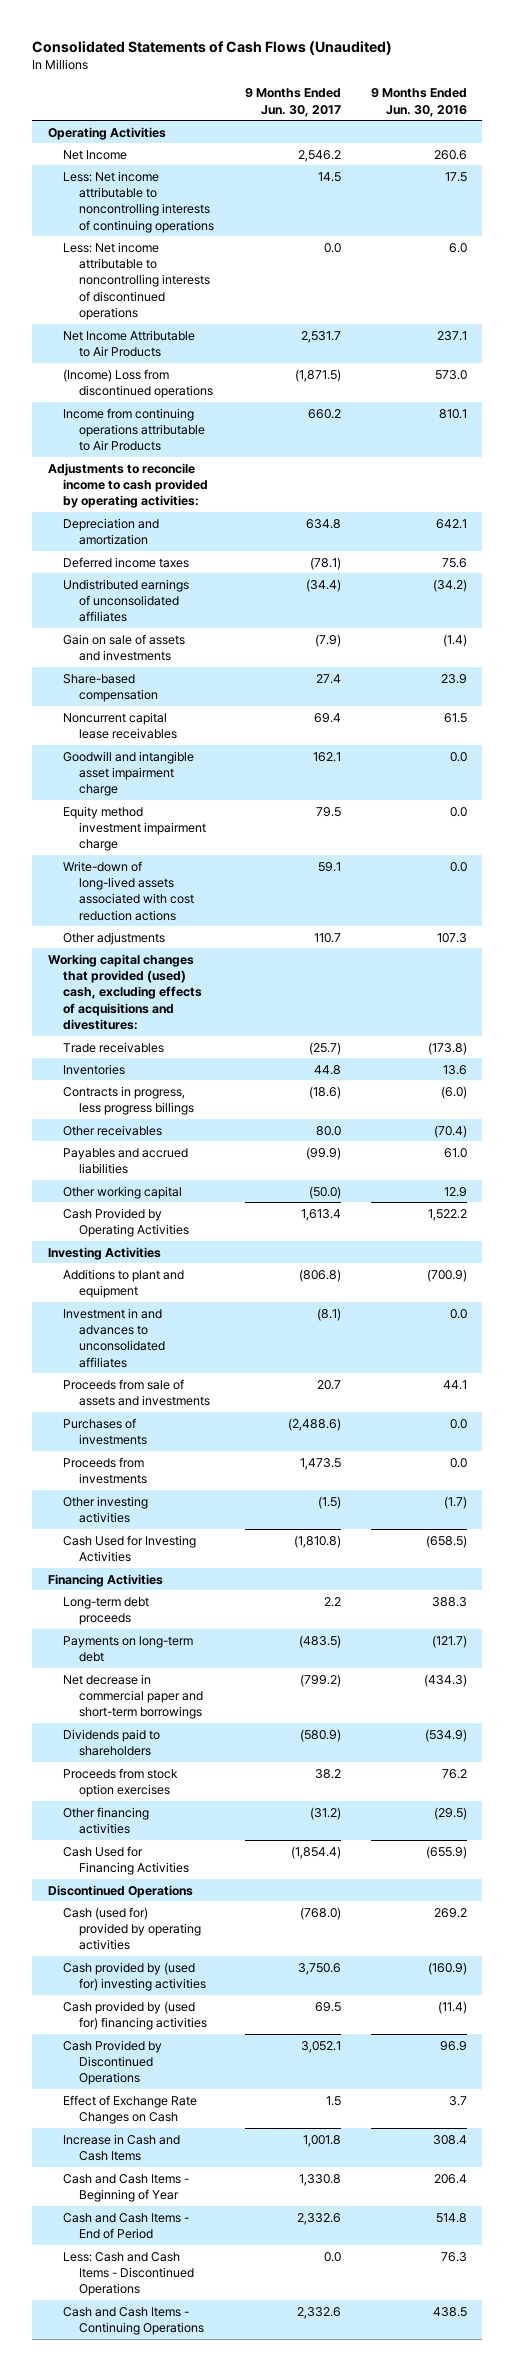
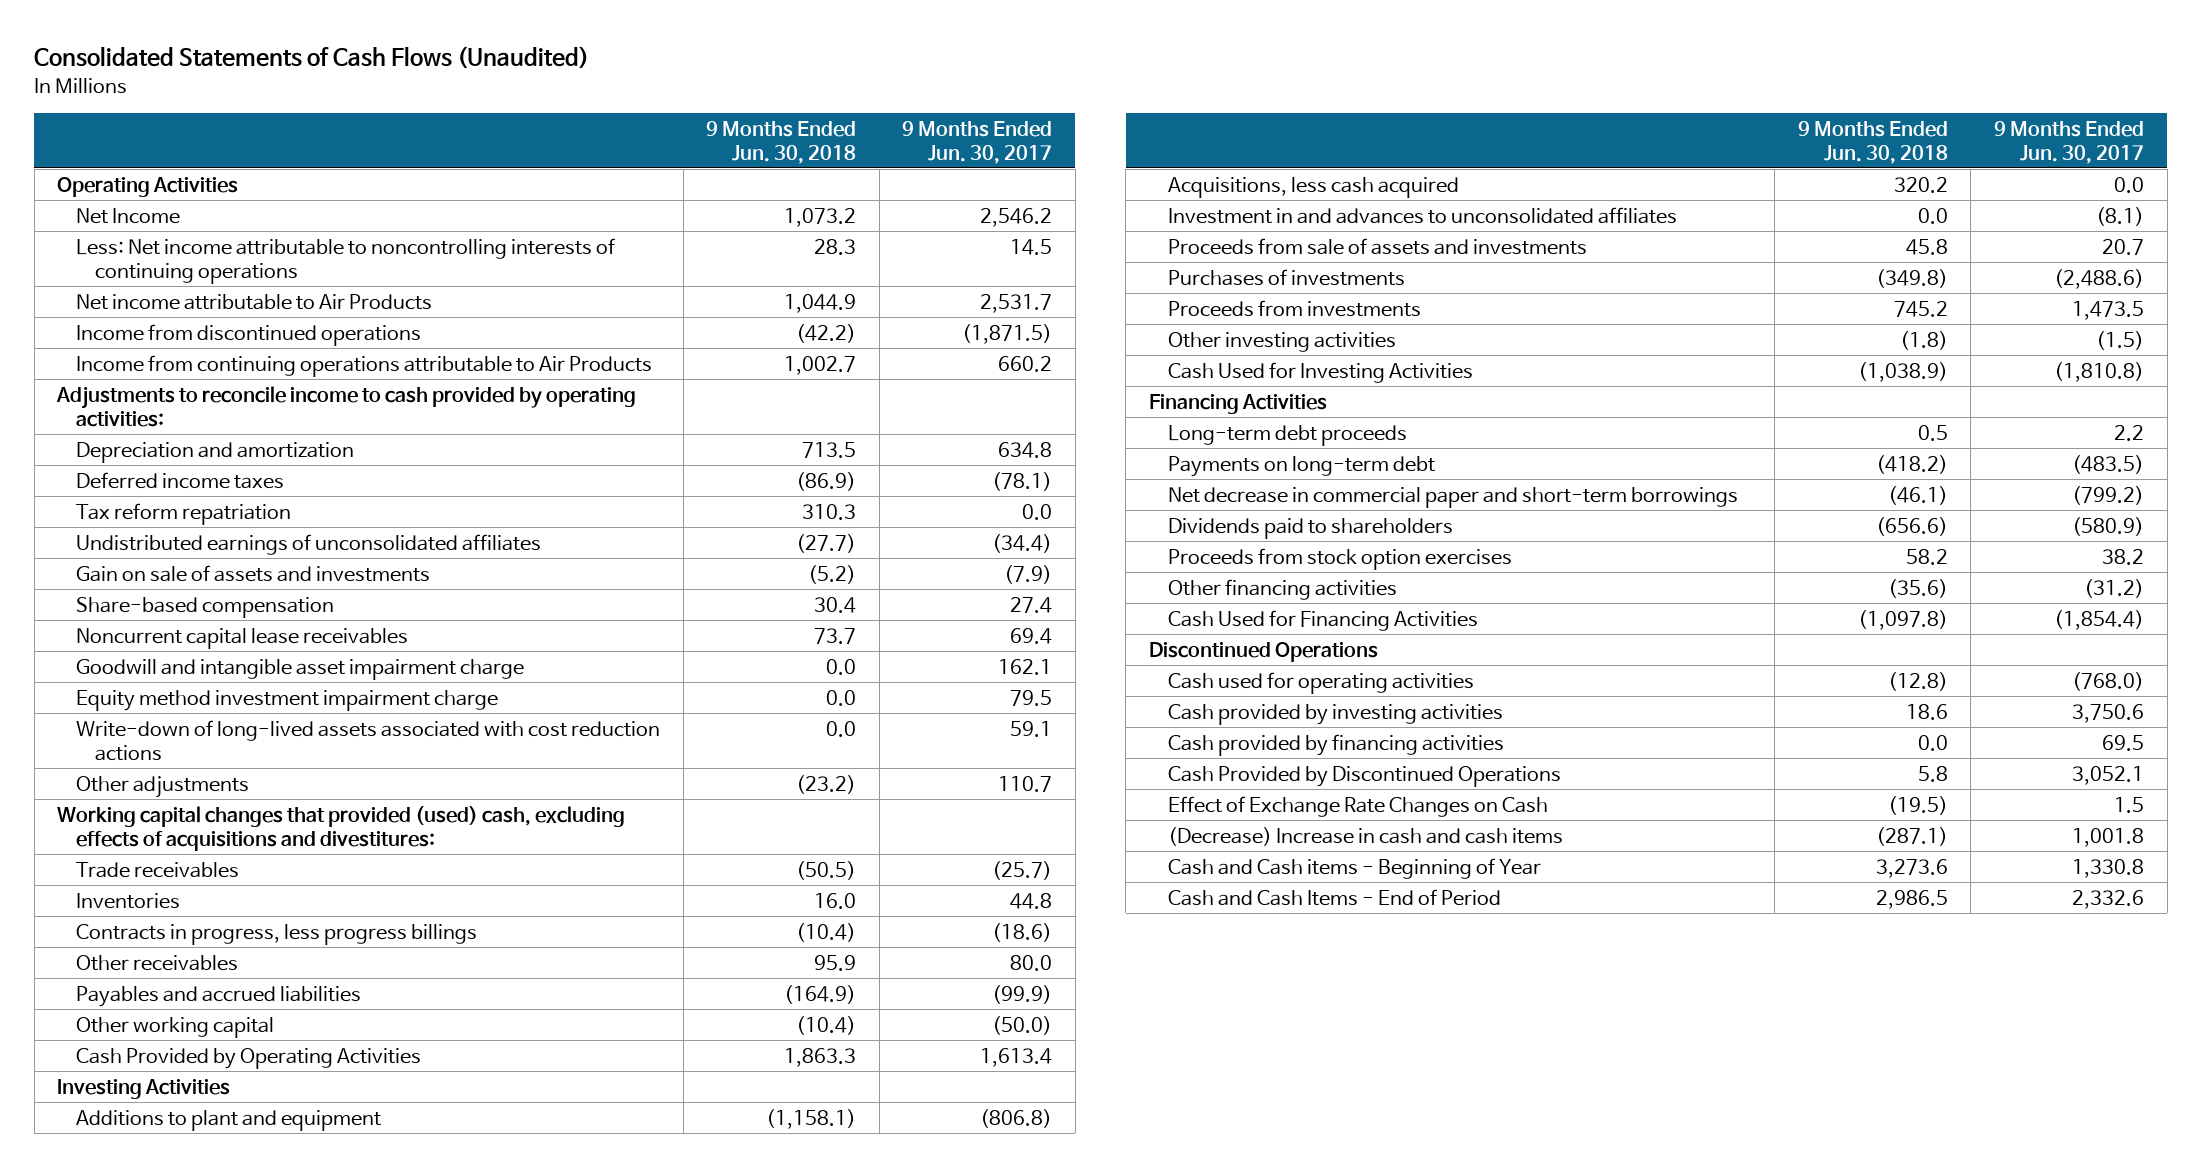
[370,88,467,117] 9 Months Ended Jun. 30, 2016 -> none
none -> [706,120,857,164] 9 Months Ended Jun. 30, 2018
[63,241,211,320] Less: Net income attributable to noncontrolling interests of discontinued operations -> none
[63,329,196,357] Net Income Attributable to Air Products -> [76,293,433,310] Net income attributable to Air Products
[63,368,214,398] (Income) Loss from discontinued operations -> [76,323,422,346] Income from discontinued operations
none -> [76,502,292,525] Tax reform repatriation
none -> [1167,176,1459,198] Acquisitions, less cash acquired
[63,1906,202,1951] Cash (used for) provided by operating activities -> [1167,671,1474,694] Cash used for operating activities
[63,1961,207,1991] Cash provided by (used for) investing activities -> [1167,703,1503,725] Cash provided by investing activities
[63,2000,208,2030] Cash provided by (used for) financing activities -> [1167,733,1504,756] Cash provided by financing activities
[63,2133,181,2161] Increase in Cash and Cash Items -> [1167,826,1563,846] (Decrease) Increase in cash and cash items
[63,2173,190,2202] Cash and Cash Items - Beginning of Year -> [1167,857,1541,879] Cash and Cash items - Beginning of Year
[63,2251,195,2297] Less: Cash and Cash Items - Discontinued Operations -> none
[63,2306,205,2335] Cash and Cash Items - Continuing Operations -> none

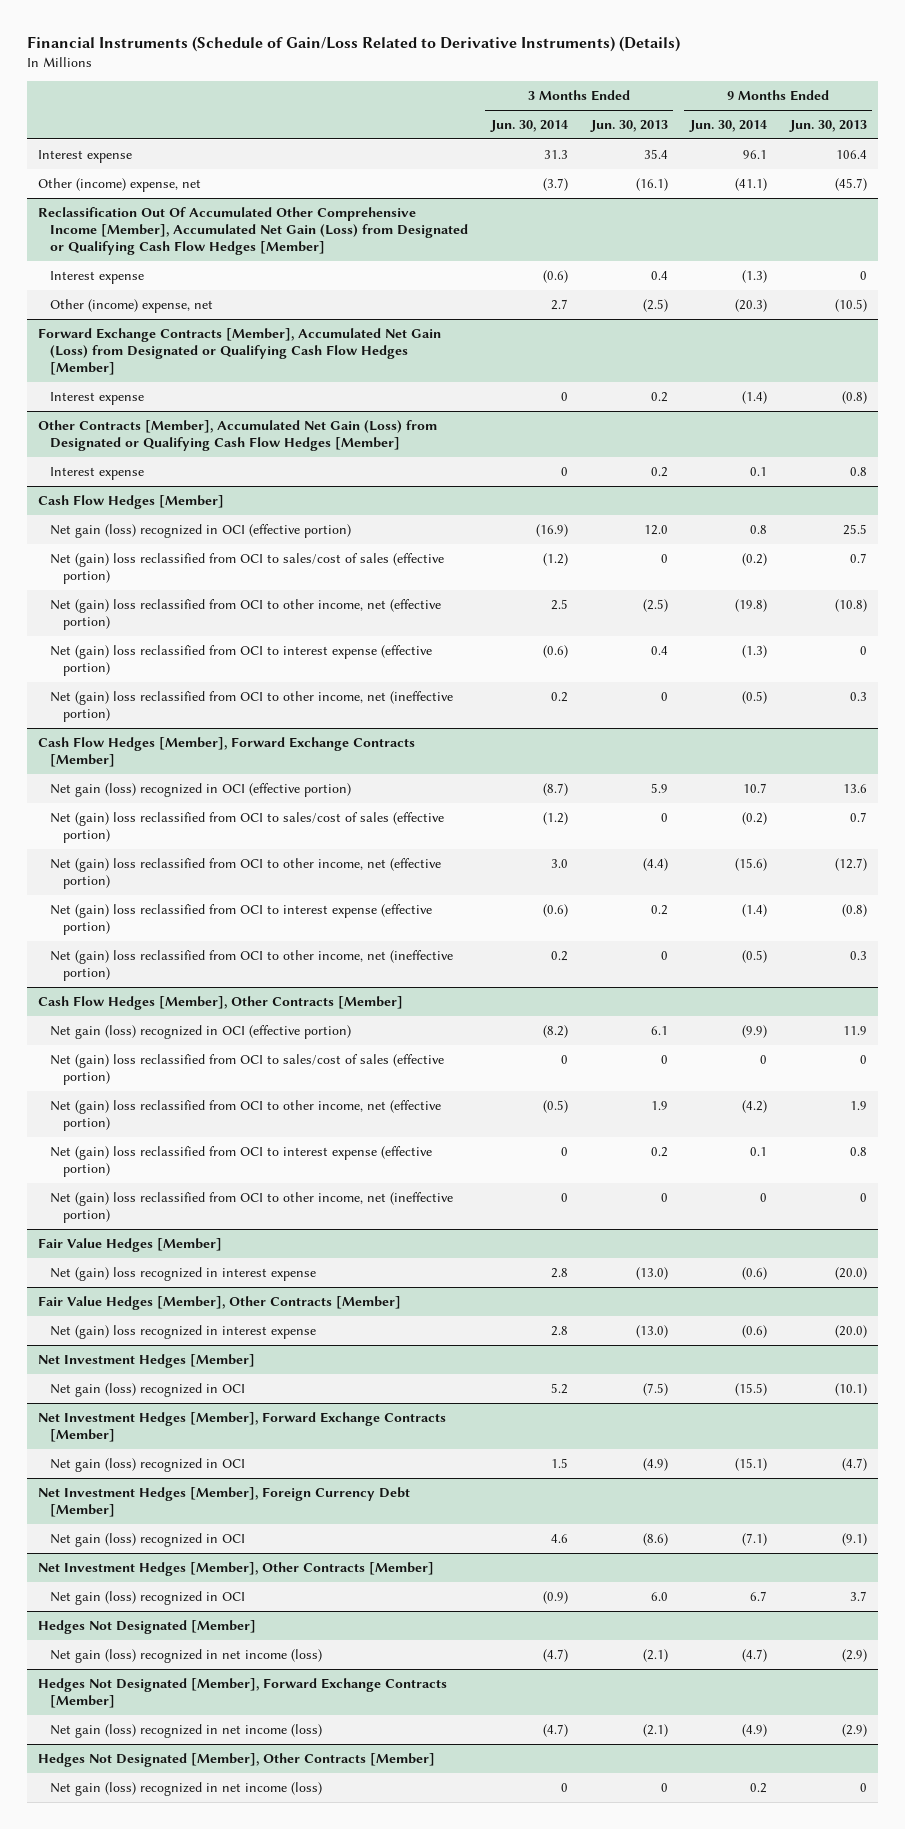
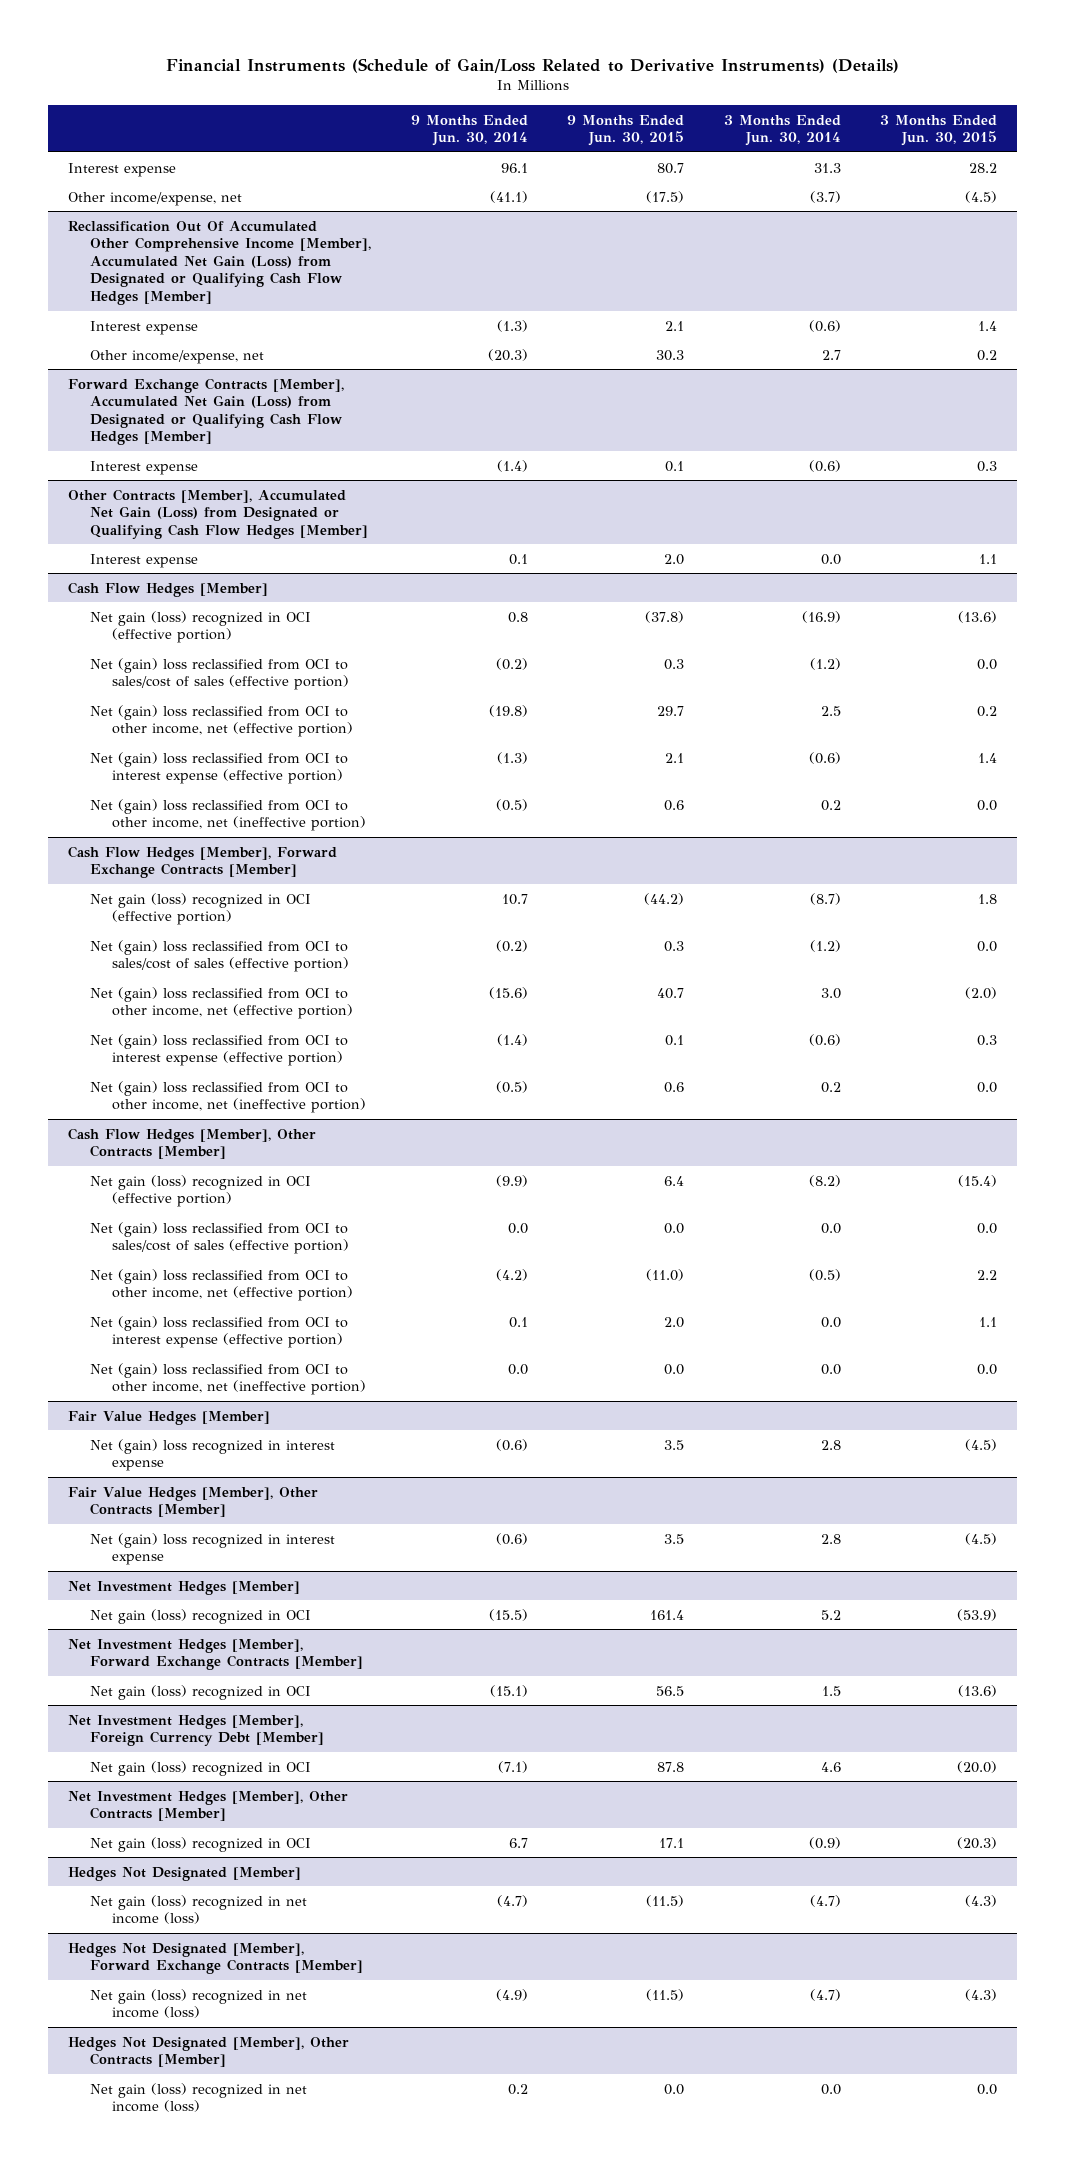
[589,119,668,132] Jun. 30, 2013 -> none
[788,119,867,132] Jun. 30, 2013 -> none
none -> [567,114,685,147] 9 Months Ended Jun. 30, 2015
none -> [880,114,998,147] 3 Months Ended Jun. 30, 2015
[37,177,201,192] Other (income) expense, net -> [67,191,242,206] Other income/expense, net
[50,298,214,313] Other (income) expense, net -> [89,349,264,364] Other income/expense, net
[561,391,569,401] 0 -> [808,459,841,472] (0.6)
[561,466,569,476] 0 -> [820,553,841,565] 0.0
[561,1054,569,1064] 0 -> [820,1222,841,1234] 0.0
[760,1054,768,1064] 0 -> [507,1222,528,1234] 0.0
[561,1146,569,1156] 0 -> [820,1316,841,1328] 0.0
[561,1192,569,1202] 0 -> [820,1363,841,1375] 0.0
[760,1192,768,1202] 0 -> [507,1363,528,1375] 0.0
[561,1782,569,1792] 0 -> [820,2083,841,2095] 0.0

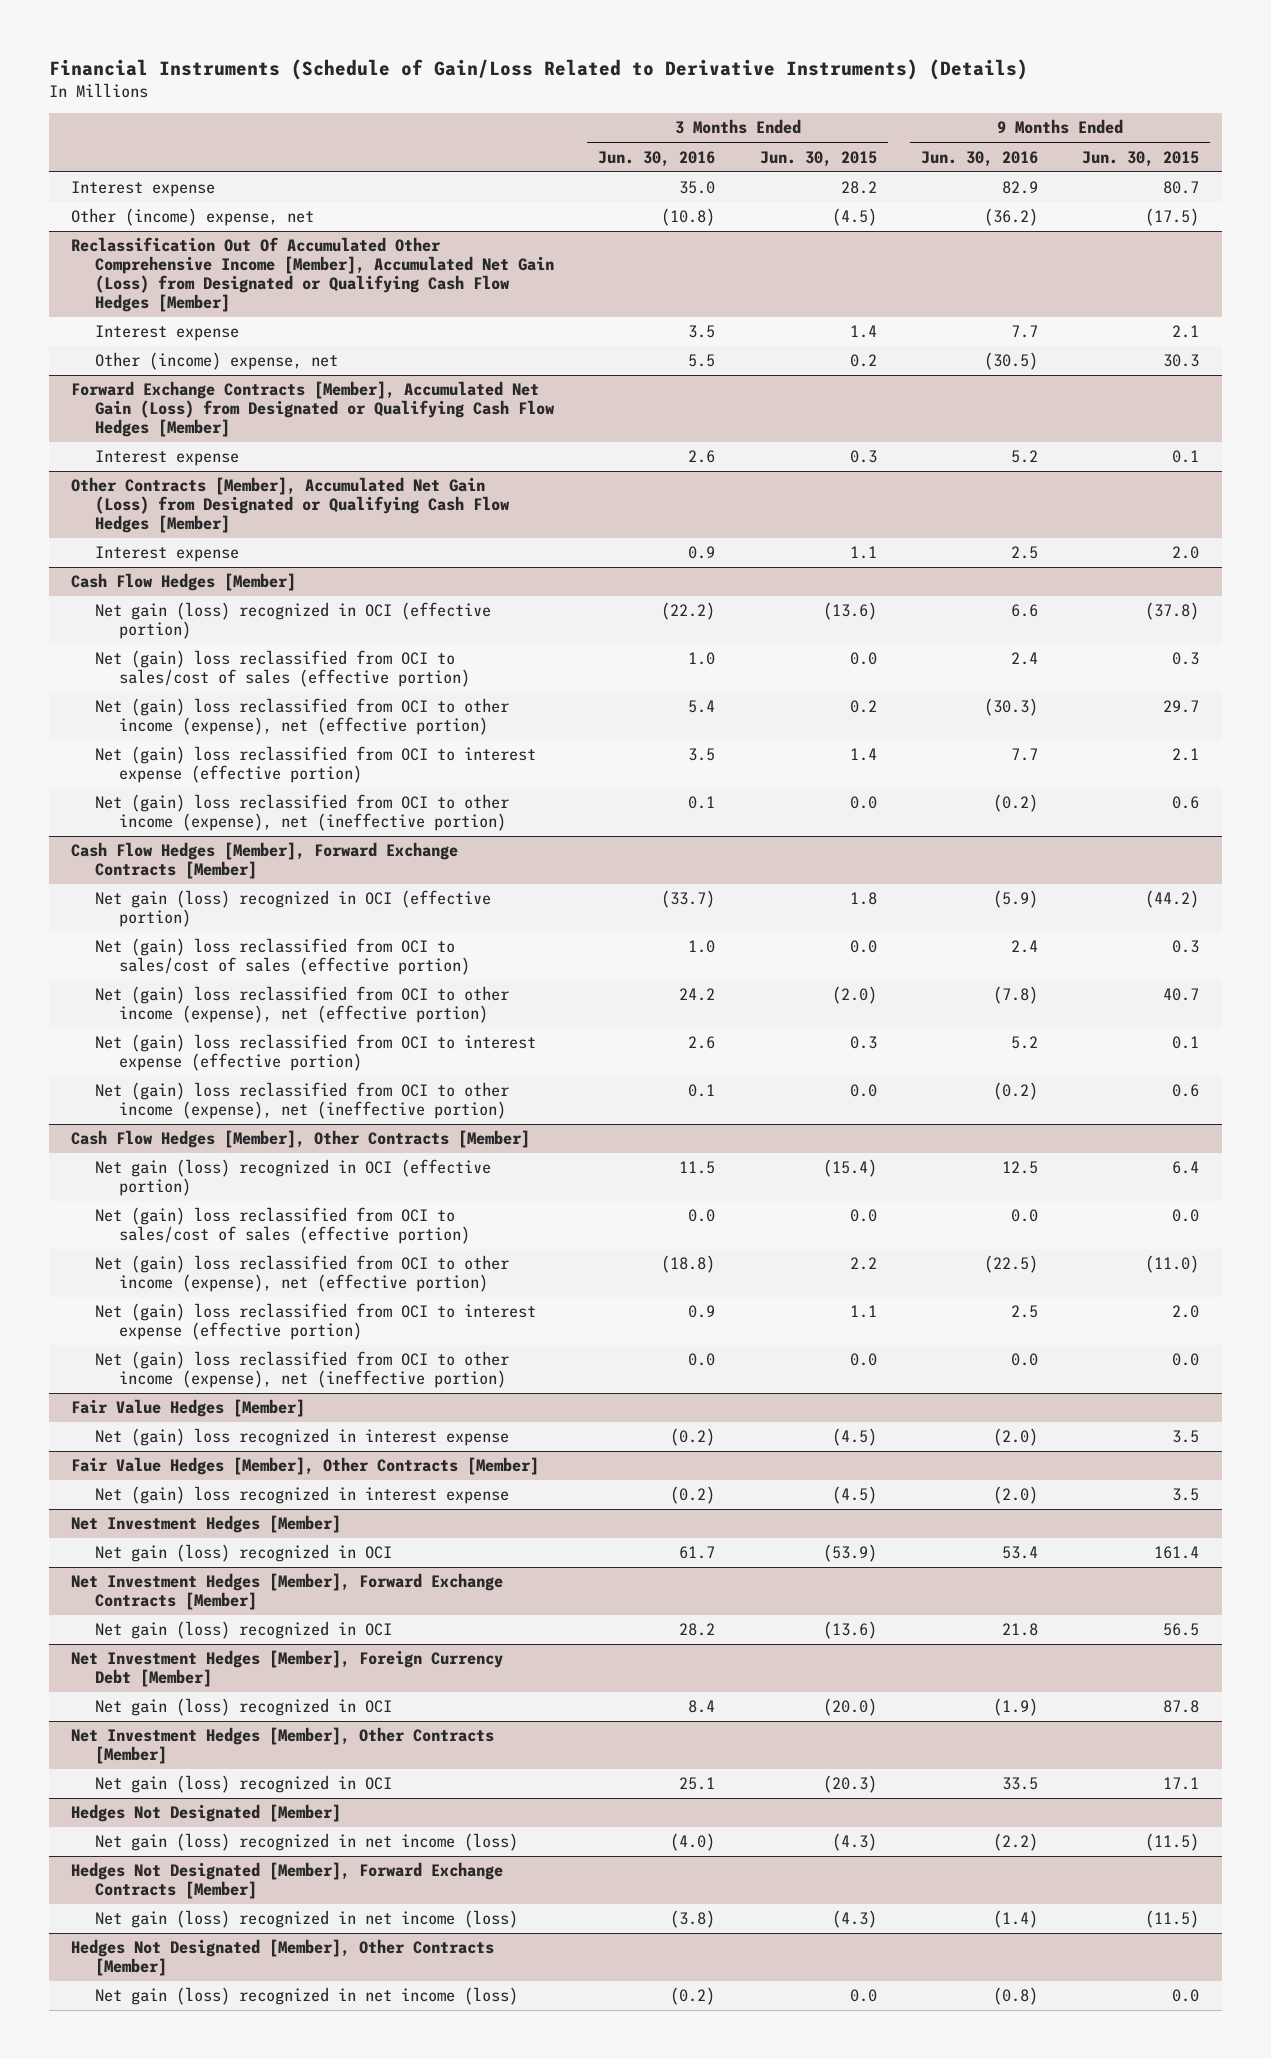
[410,114,528,147] 9 Months Ended Jun. 30, 2014 -> none
[723,114,841,147] 3 Months Ended Jun. 30, 2014 -> none
none -> [598,150,716,167] Jun. 30, 2016
none -> [921,150,1039,167] Jun. 30, 2016
[67,191,242,206] Other income/expense, net -> [71,208,315,227] Other (income) expense, net
[89,349,264,364] Other income/expense, net -> [95,352,339,371] Other (income) expense, net
[89,704,354,738] Net (gain) loss reclassified from OCI to other income, net (effective portion) -> [95,698,510,736] Net (gain) loss reclassified from OCI to other income (expense), net (effective portion)
[89,798,367,832] Net (gain) loss reclassified from OCI to other income, net (ineffective portion) -> [95,794,510,832] Net (gain) loss reclassified from OCI to other income (expense), net (ineffective portion)
[89,986,354,1020] Net (gain) loss reclassified from OCI to other income, net (effective portion) -> [95,986,510,1024] Net (gain) loss reclassified from OCI to other income (expense), net (effective portion)
[89,1080,367,1114] Net (gain) loss reclassified from OCI to other income, net (ineffective portion) -> [95,1082,510,1120] Net (gain) loss reclassified from OCI to other income (expense), net (ineffective portion)
[89,1268,354,1302] Net (gain) loss reclassified from OCI to other income, net (effective portion) -> [95,1255,510,1293] Net (gain) loss reclassified from OCI to other income (expense), net (effective portion)
[89,1362,367,1396] Net (gain) loss reclassified from OCI to other income, net (ineffective portion) -> [95,1351,510,1389] Net (gain) loss reclassified from OCI to other income (expense), net (ineffective portion)

